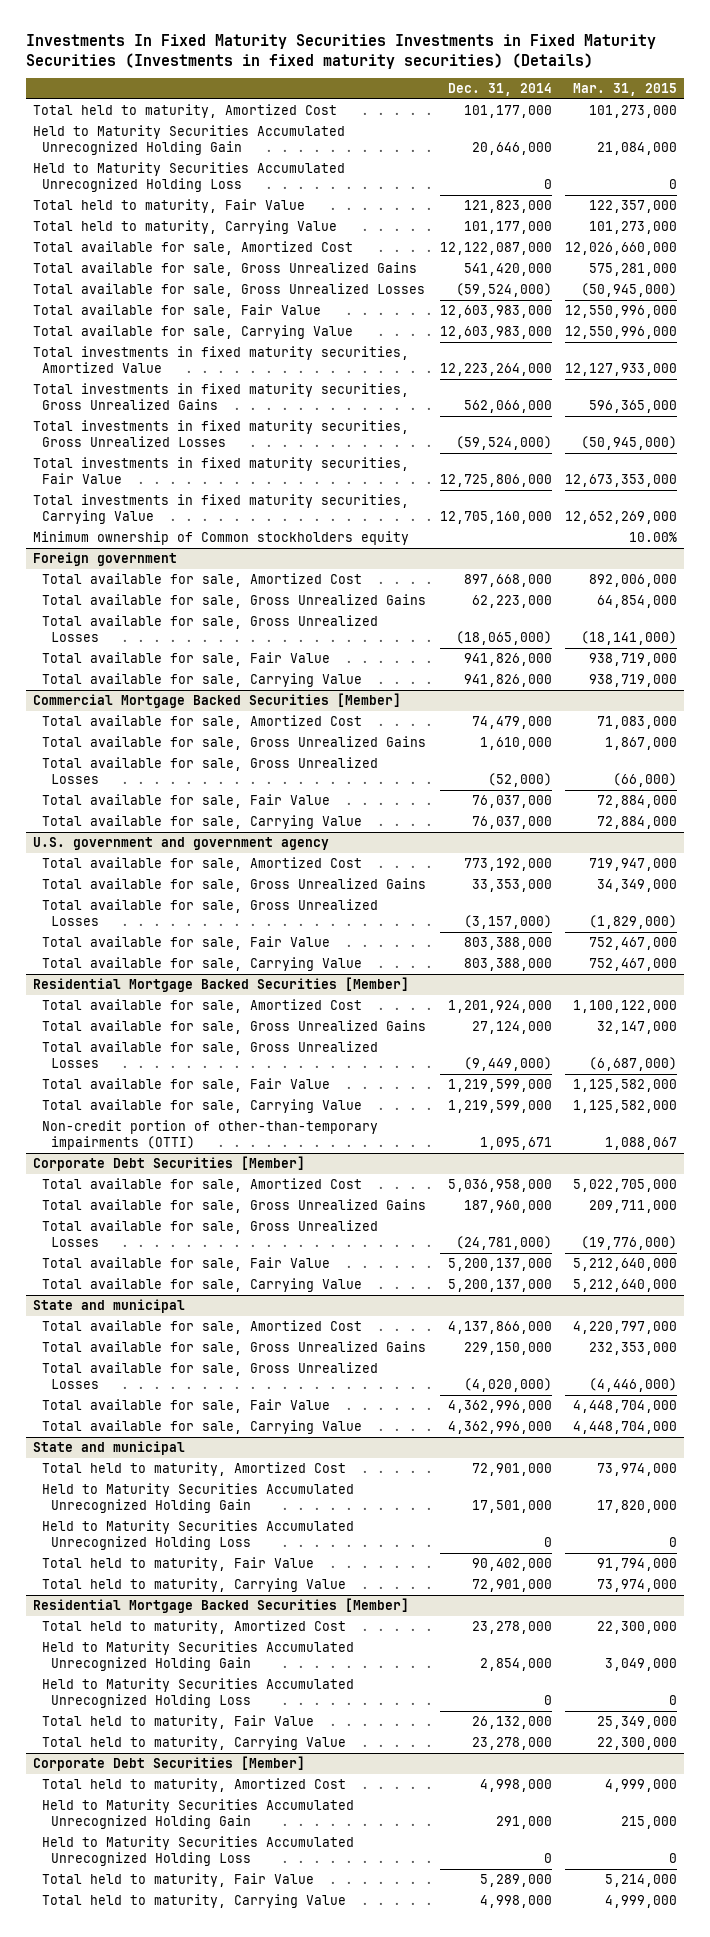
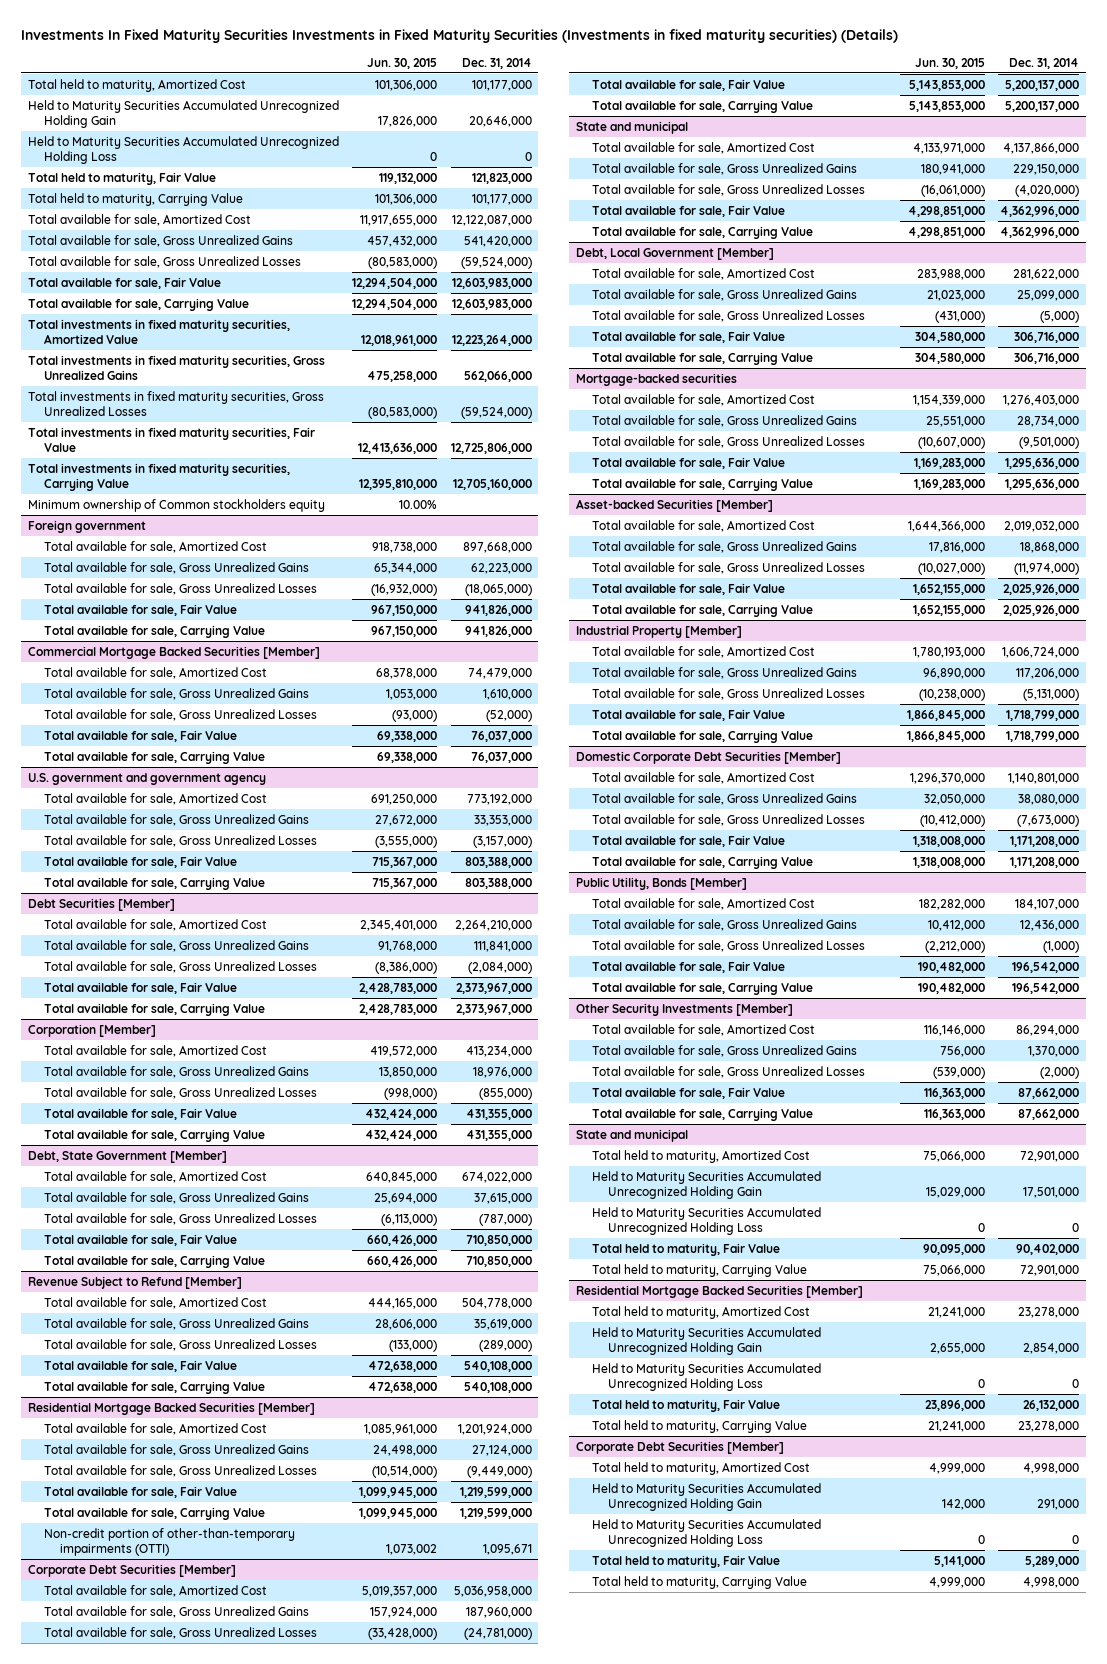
[573,83,678,97] Mar. 31, 2015 -> none
none -> [367,57,438,69] Jun. 30, 2015
none -> [27,897,175,911] Debt Securities [Member]
none -> [43,918,267,931] Total available for sale, Amortized Cost
none -> [43,939,309,952] Total available for sale, Gross Unrealized Gains
none -> [43,960,317,973] Total available for sale, Gross Unrealized Losses
none -> [43,981,237,994] Total available for sale, Fair Value
none -> [43,1002,265,1016] Total available for sale, Carrying Value
none -> [27,1023,156,1037] Corporation [Member]
none -> [43,1044,267,1057] Total available for sale, Amortized Cost
none -> [43,1065,309,1078] Total available for sale, Gross Unrealized Gains
none -> [43,1086,317,1099] Total available for sale, Gross Unrealized Losses
none -> [43,1107,237,1120] Total available for sale, Fair Value
none -> [43,1128,265,1142] Total available for sale, Carrying Value
none -> [27,1150,227,1163] Debt, State Government [Member]
none -> [43,1170,267,1183] Total available for sale, Amortized Cost
none -> [43,1191,309,1204] Total available for sale, Gross Unrealized Gains
none -> [43,1212,317,1225] Total available for sale, Gross Unrealized Losses
none -> [43,1233,237,1246] Total available for sale, Fair Value
none -> [43,1254,265,1268] Total available for sale, Carrying Value
none -> [27,1275,242,1289] Revenue Subject to Refund [Member]
none -> [43,1296,267,1309] Total available for sale, Amortized Cost
none -> [43,1317,309,1330] Total available for sale, Gross Unrealized Gains
none -> [43,1338,317,1351] Total available for sale, Gross Unrealized Losses
none -> [43,1359,237,1372] Total available for sale, Fair Value
none -> [43,1380,265,1394] Total available for sale, Carrying Value
none -> [575,247,774,260] Debt, Local Government [Member]
none -> [591,267,815,280] Total available for sale, Amortized Cost
none -> [591,288,857,301] Total available for sale, Gross Unrealized Gains
none -> [591,309,865,322] Total available for sale, Gross Unrealized Losses
none -> [591,330,785,343] Total available for sale, Fair Value
none -> [591,351,813,365] Total available for sale, Carrying Value
none -> [575,372,737,386] Mortgage-backed securities
none -> [591,393,815,406] Total available for sale, Amortized Cost
none -> [591,414,857,427] Total available for sale, Gross Unrealized Gains
none -> [591,435,865,448] Total available for sale, Gross Unrealized Losses
none -> [591,456,785,469] Total available for sale, Fair Value
none -> [591,477,813,491] Total available for sale, Carrying Value
none -> [575,498,773,512] Asset-backed Securities [Member]
none -> [591,519,815,532] Total available for sale, Amortized Cost
none -> [591,540,857,553] Total available for sale, Gross Unrealized Gains
none -> [591,561,865,574] Total available for sale, Gross Unrealized Losses
none -> [591,582,785,595] Total available for sale, Fair Value
none -> [591,603,813,617] Total available for sale, Carrying Value
none -> [575,624,742,638] Industrial Property [Member]
none -> [591,645,815,658] Total available for sale, Amortized Cost
none -> [591,666,857,679] Total available for sale, Gross Unrealized Gains
none -> [591,687,865,700] Total available for sale, Gross Unrealized Losses
none -> [591,708,785,721] Total available for sale, Fair Value
none -> [591,729,813,743] Total available for sale, Carrying Value
none -> [575,750,841,764] Domestic Corporate Debt Securities [Member]
none -> [591,771,815,784] Total available for sale, Amortized Cost
none -> [591,792,857,805] Total available for sale, Gross Unrealized Gains
none -> [591,813,865,826] Total available for sale, Gross Unrealized Losses
none -> [591,834,785,847] Total available for sale, Fair Value
none -> [591,855,813,869] Total available for sale, Carrying Value
none -> [575,876,747,890] Public Utility, Bonds [Member]
none -> [591,897,815,910] Total available for sale, Amortized Cost
none -> [591,918,857,931] Total available for sale, Gross Unrealized Gains
none -> [591,939,865,952] Total available for sale, Gross Unrealized Losses
none -> [591,960,785,973] Total available for sale, Fair Value
none -> [591,981,813,995] Total available for sale, Carrying Value
none -> [575,1002,793,1016] Other Security Investments [Member]
none -> [591,1023,815,1036] Total available for sale, Amortized Cost
none -> [591,1044,857,1057] Total available for sale, Gross Unrealized Gains
none -> [591,1065,865,1078] Total available for sale, Gross Unrealized Losses
none -> [591,1086,785,1099] Total available for sale, Fair Value
none -> [591,1107,813,1121] Total available for sale, Carrying Value

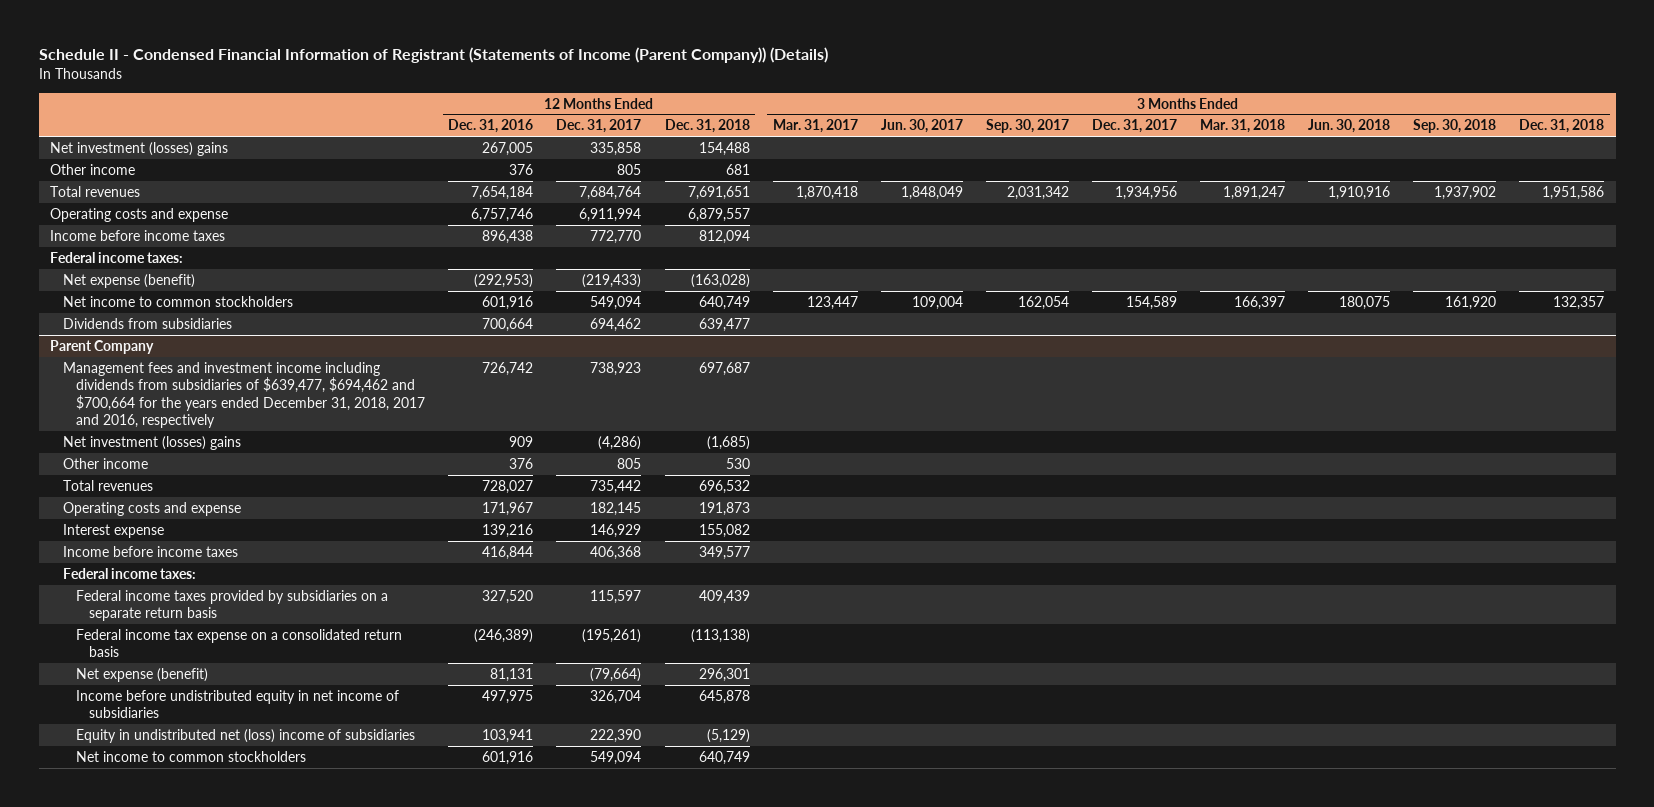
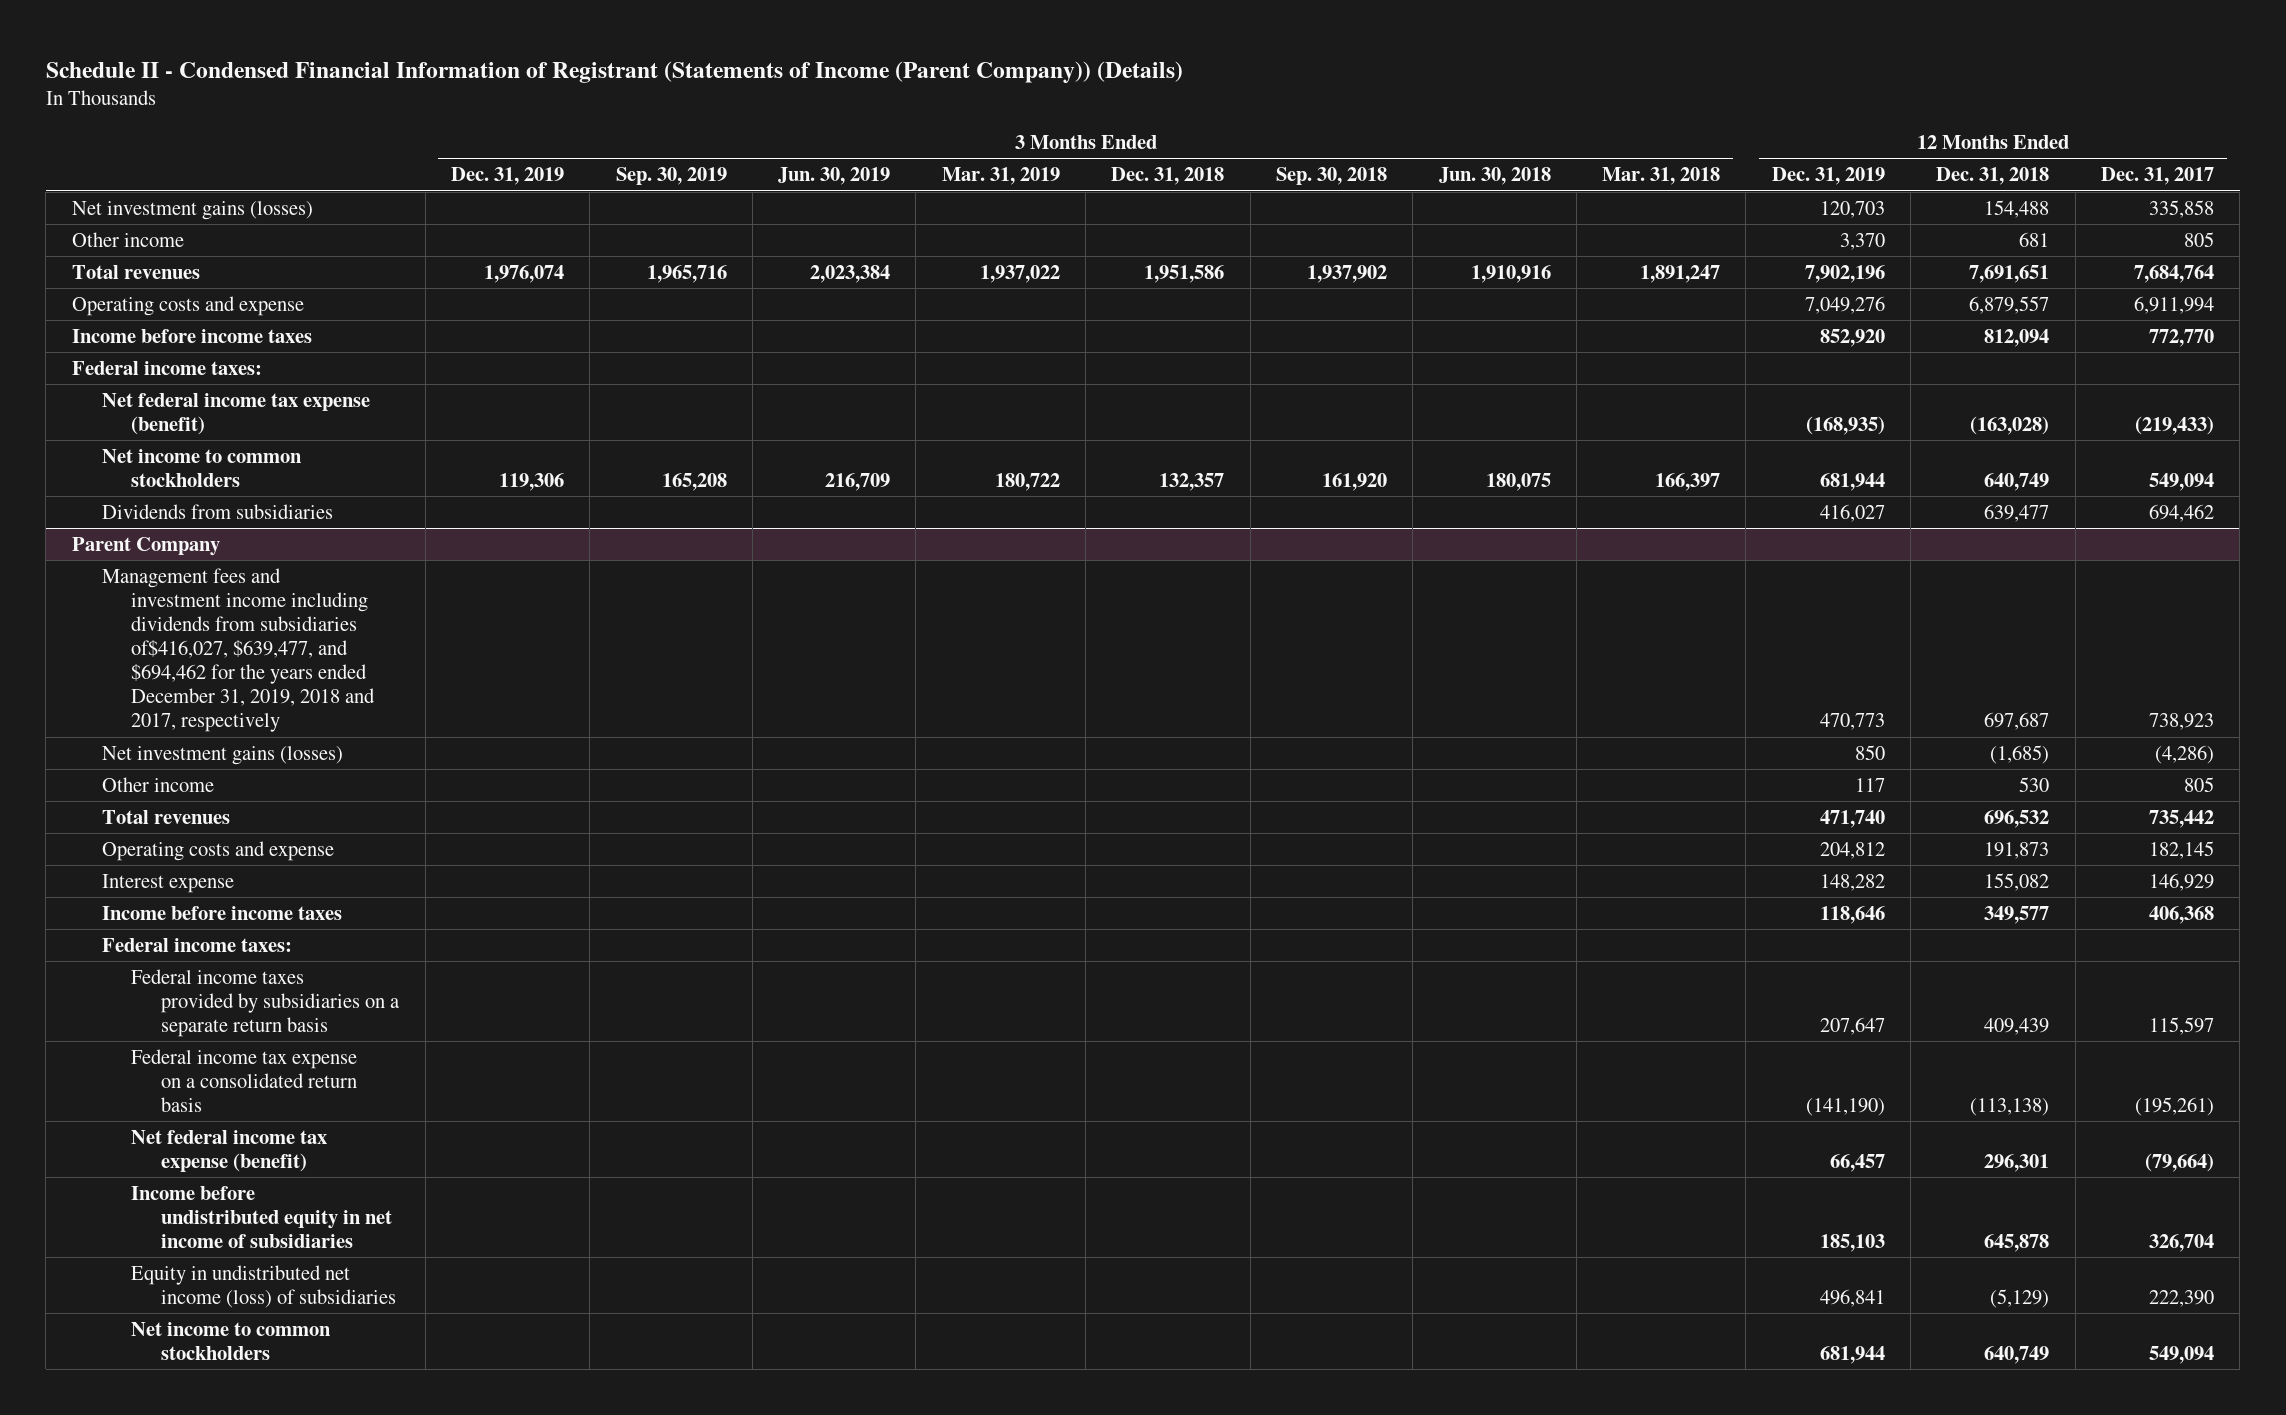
[448,119,534,134] Dec. 31, 2016 -> none
[772,119,858,134] Mar. 31, 2017 -> none
[880,119,963,134] Jun. 30, 2017 -> none
[985,119,1069,134] Sep. 30, 2017 -> none
[1091,119,1177,134] Dec. 31, 2017 -> none
none -> [450,167,564,186] Dec. 31, 2019
none -> [615,167,727,186] Sep. 30, 2019
none -> [778,167,891,186] Jun. 30, 2019
none -> [941,167,1060,186] Mar. 31, 2019
none -> [1771,167,1885,186] Dec. 31, 2019
[50,141,229,156] Net investment (losses) gains -> [71,200,313,220] Net investment gains (losses)
[63,273,196,288] Net expense (benefit) -> [101,392,370,435] Net federal income tax expense (benefit)
[63,361,426,429] Management fees and investment income including dividends from subsidiaries of $639,477, $694,462 and $700,664 for the years ended December 31, 2018, 2017 and 2016, respectively -> [101,567,376,733] Management fees and investment income including dividends from subsidiaries of$416,027, $639,477, and $694,462 for the years ended December 31, 2019, 2018 and 2017, respectively
[63,435,242,450] Net investment (losses) gains -> [101,745,343,765] Net investment gains (losses)
[76,667,209,682] Net expense (benefit) -> [131,1129,328,1172] Net federal income tax expense (benefit)
[76,728,416,743] Equity in undistributed net (loss) income of subsidiaries -> [131,1264,397,1308] Equity in undistributed net income (loss) of subsidiaries

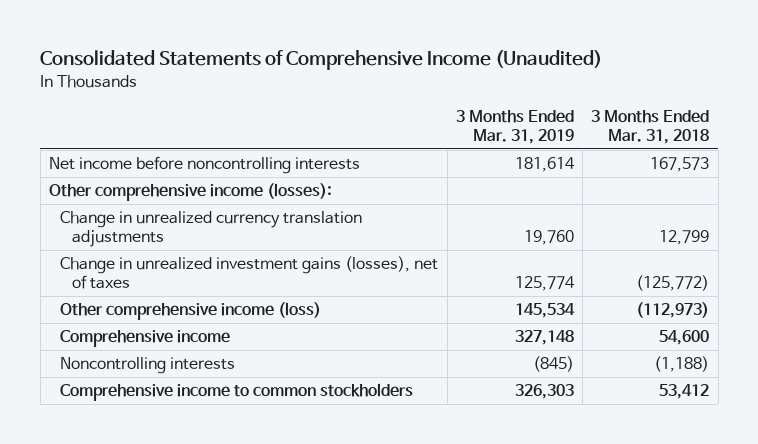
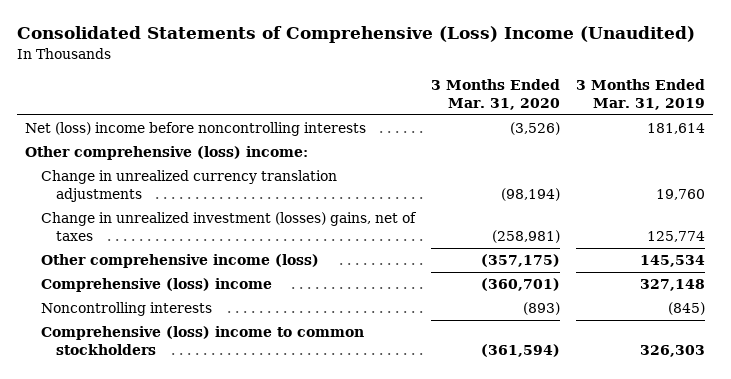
[40,50,603,71] Consolidated Statements of Comprehensive Income (Unaudited) -> [17,26,696,44] Consolidated Statements of Comprehensive (Loss) Income (Unaudited)
[591,109,710,144] 3 Months Ended Mar. 31, 2018 -> none
none -> [431,79,561,111] 3 Months Ended Mar. 31, 2020
[49,156,361,175] Net income before noncontrolling interests -> [25,122,367,137] Net (loss) income before noncontrolling interests
[49,183,333,202] Other comprehensive income (losses): -> [25,146,309,161] Other comprehensive (loss) income:
[60,256,439,290] Change in unrealized investment gains (losses), net of taxes -> [40,212,417,242] Change in unrealized investment (losses) gains, net of taxes
[60,330,231,348] Comprehensive income -> [40,278,272,293] Comprehensive (loss) income
[60,383,414,402] Comprehensive income to common stockholders -> [40,326,364,356] Comprehensive (loss) income to common stockholders

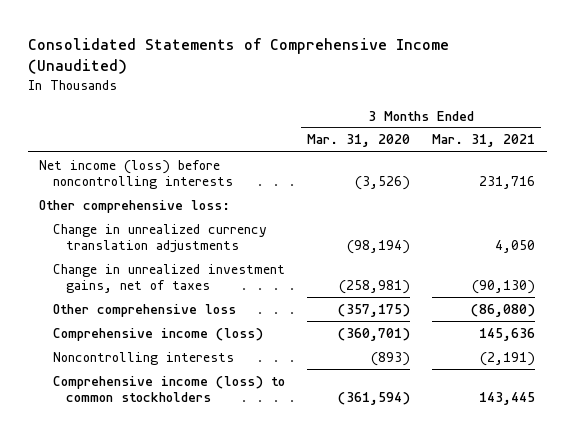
[17,26,696,44] Consolidated Statements of Comprehensive (Loss) Income (Unaudited) -> [28,37,450,75] Consolidated Statements of Comprehensive Income (Unaudited)
[576,79,706,111] 3 Months Ended Mar. 31, 2019 -> none
none -> [432,134,536,148] Mar. 31, 2021
[25,122,367,137] Net (loss) income before noncontrolling interests -> [39,159,233,189] Net income (loss) before noncontrolling interests
[25,146,309,161] Other comprehensive (loss) income: -> [39,199,231,213] Other comprehensive loss:
[40,212,417,242] Change in unrealized investment (losses) gains, net of taxes -> [52,263,285,293] Change in unrealized investment gains, net of taxes
[40,254,319,269] Other comprehensive income (loss) -> [52,303,236,317] Other comprehensive loss
[40,278,272,293] Comprehensive (loss) income -> [52,327,263,341] Comprehensive income (loss)
[40,326,364,356] Comprehensive (loss) income to common stockholders -> [52,375,285,402] Comprehensive income (loss) to common stockholders

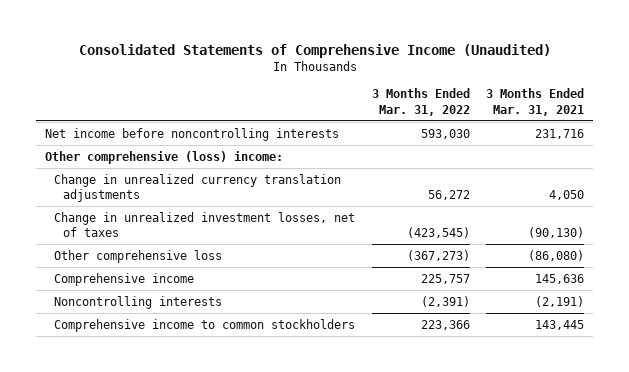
[307,134,411,148] Mar. 31, 2020 -> none
none -> [371,88,470,116] 3 Months Ended Mar. 31, 2022
[39,159,233,189] Net income (loss) before noncontrolling interests -> [44,127,339,141] Net income before noncontrolling interests
[39,199,231,213] Other comprehensive loss: -> [44,150,283,164] Other comprehensive (loss) income:
[52,263,285,293] Change in unrealized investment gains, net of taxes -> [54,211,356,238] Change in unrealized investment losses, net of taxes
[52,327,263,341] Comprehensive income (loss) -> [54,272,195,286] Comprehensive income
[52,375,285,402] Comprehensive income (loss) to common stockholders -> [54,318,356,332] Comprehensive income to common stockholders

